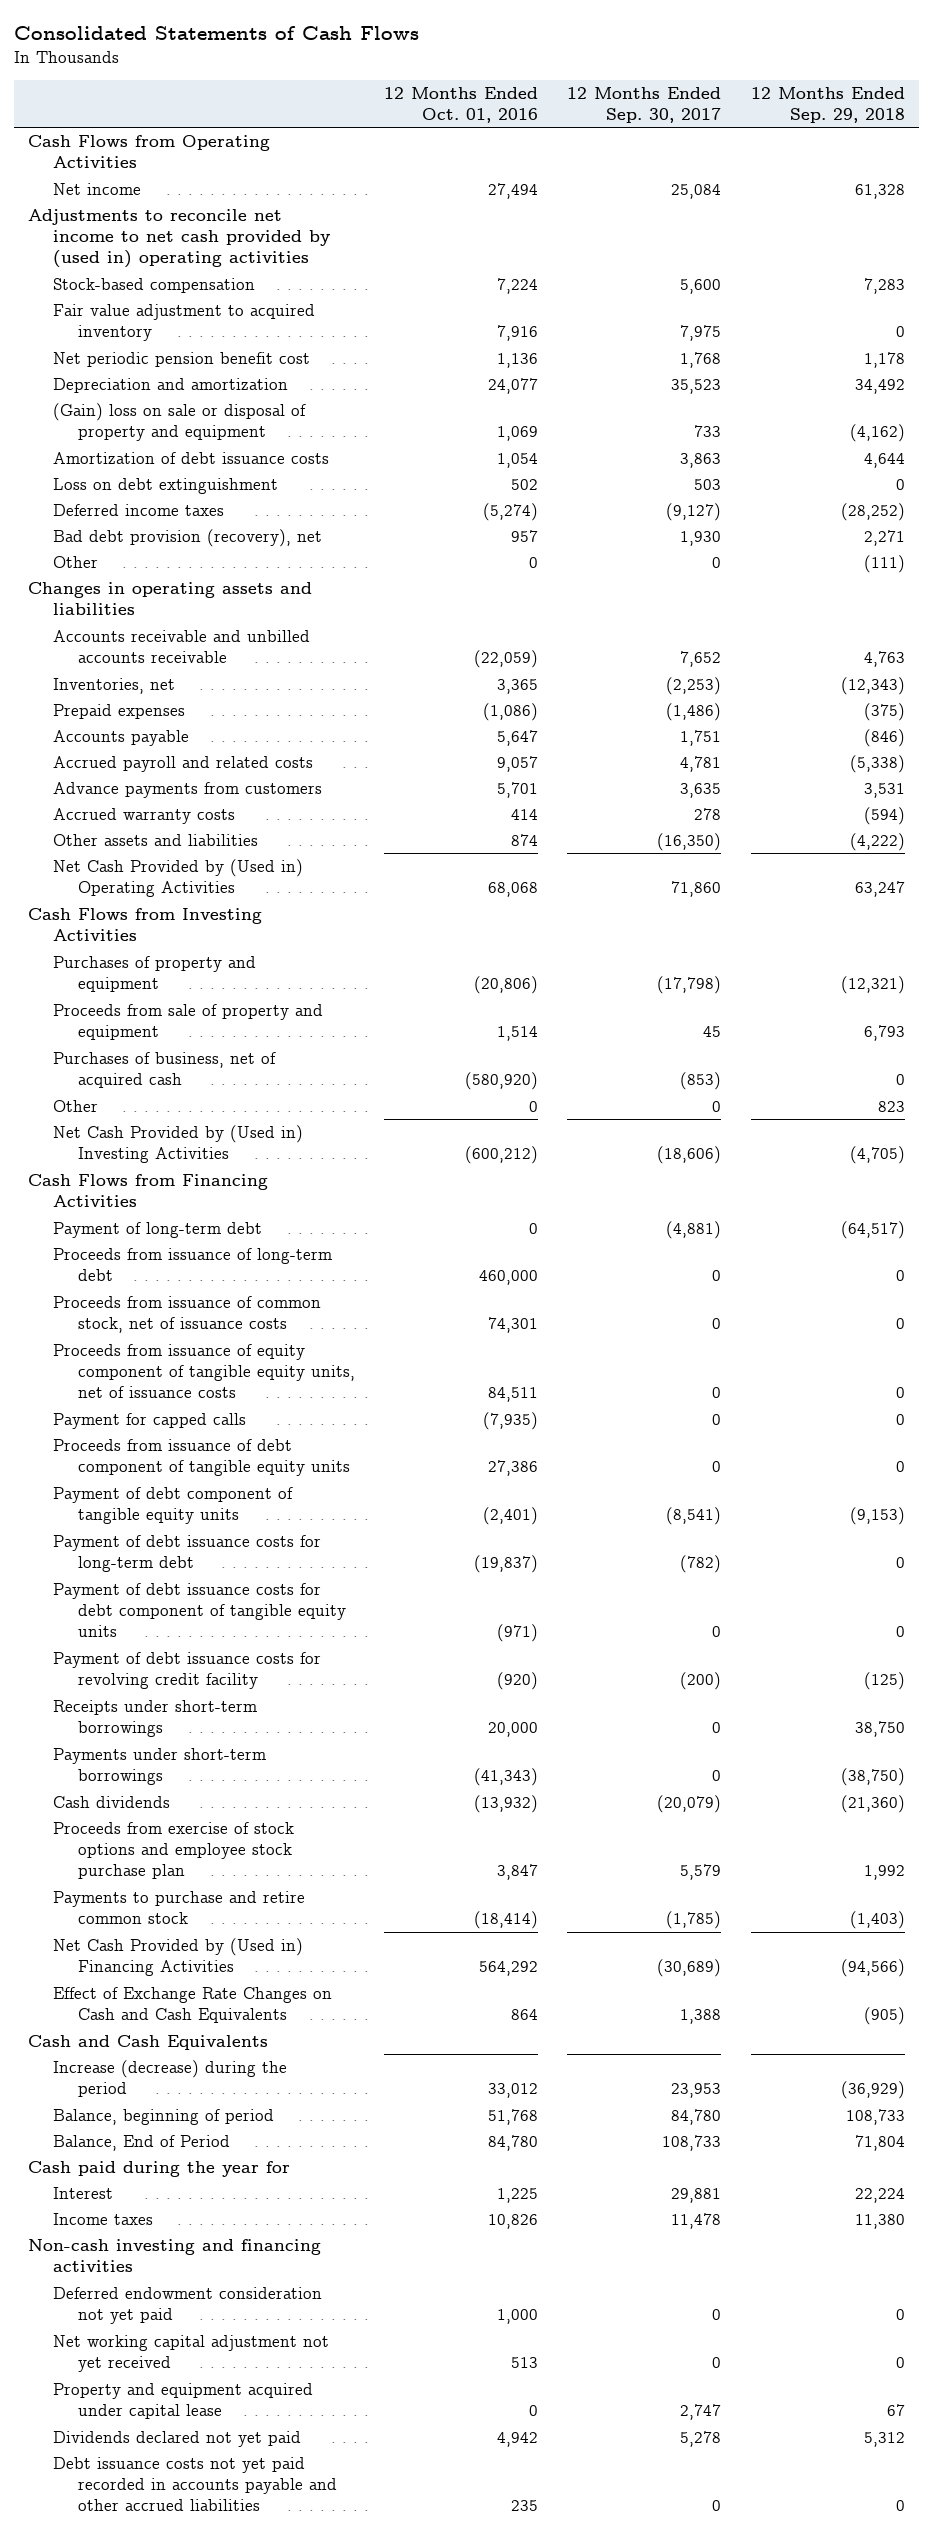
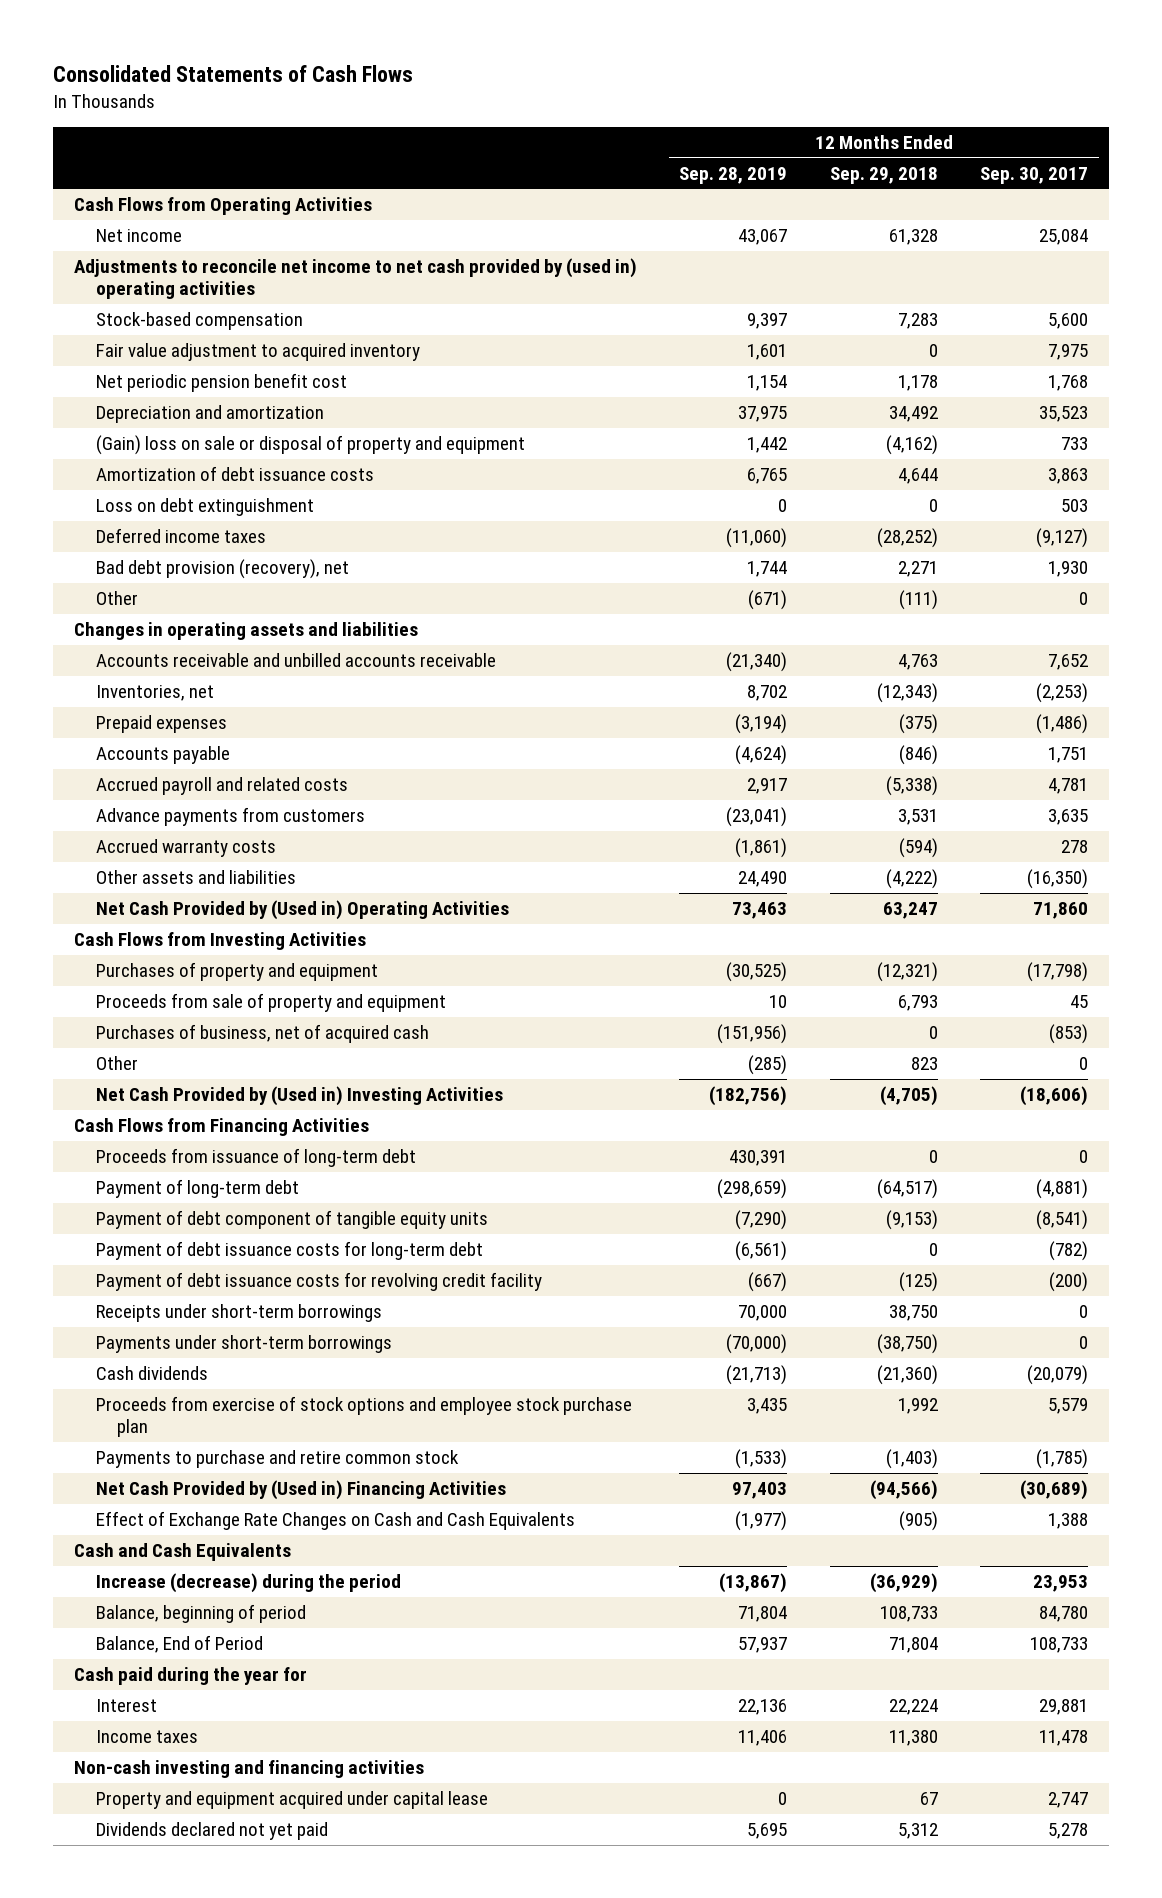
[383,86,538,123] 12 Months Ended Oct. 01, 2016 -> none
none -> [679,166,788,184] Sep. 28, 2019
[52,1296,321,1334] Proceeds from issuance of common stock, net of issuance costs -> none
[52,1344,355,1399] Proceeds from issuance of equity component of tangible equity units, net of issuance costs -> none
[52,1413,246,1430] Payment for capped calls -> none
[52,1439,350,1477] Proceeds from issuance of debt component of tangible equity units -> none
[52,1222,262,1239] Payment of long-term debt -> [95,1179,299,1199] Payment of long-term debt
[52,1583,346,1638] Payment of debt issuance costs for debt component of tangible equity units -> none
[52,2287,322,2325] Deferred endowment consideration not yet paid -> none
[52,2335,329,2373] Net working capital adjustment not yet received -> none
[52,2457,337,2512] Debt issuance costs not yet paid recorded in accounts payable and other accrued liabilities -> none

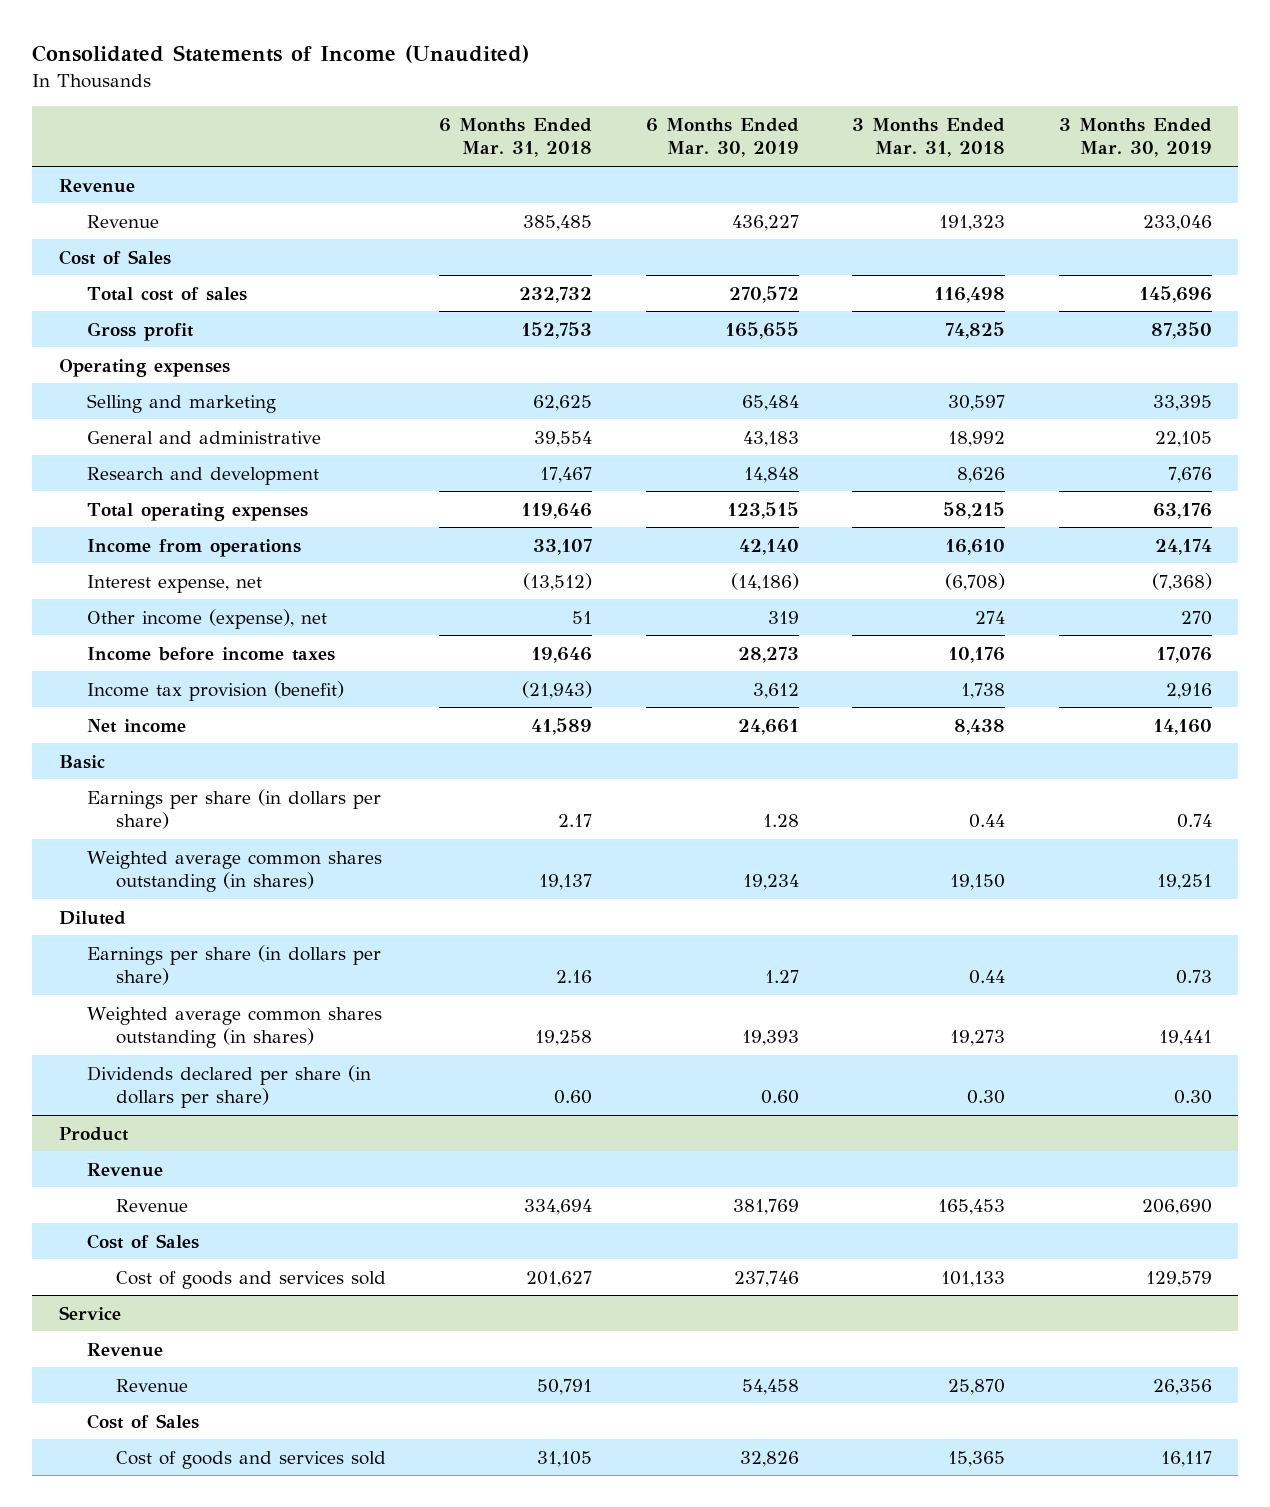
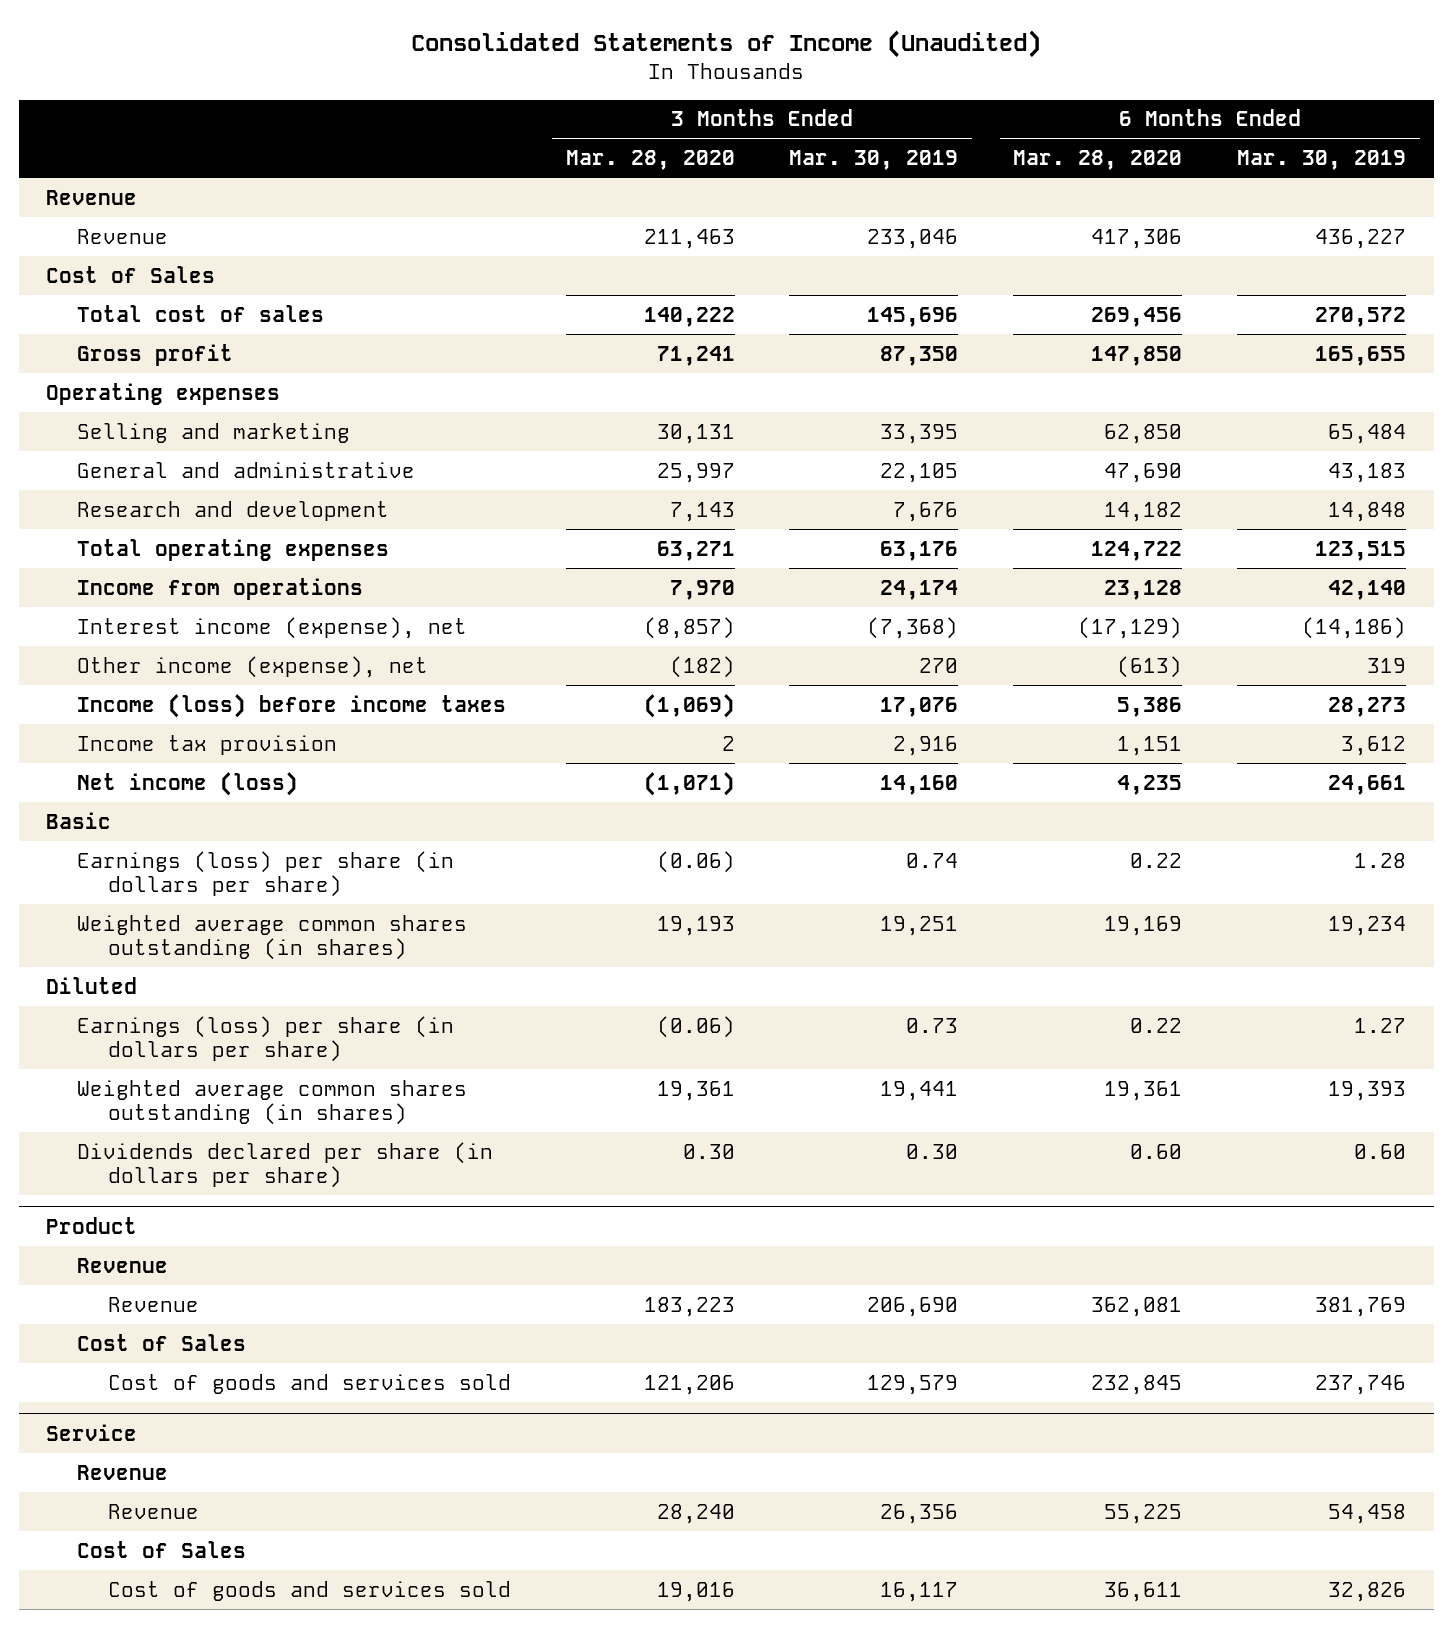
[439,117,593,158] 6 Months Ended Mar. 31, 2018 -> none
[852,117,1006,158] 3 Months Ended Mar. 31, 2018 -> none
none -> [565,150,735,171] Mar. 28, 2020
none -> [1013,150,1183,171] Mar. 28, 2020
[87,574,263,593] Interest expense, net -> [77,616,468,639] Interest income (expense), net
[87,646,336,661] Income before income taxes -> [77,693,507,718] Income (loss) before income taxes
[87,680,345,701] Income tax provision (benefit) -> [77,734,338,755] Income tax provision
[87,718,187,733] Net income -> [77,771,299,796] Net income (loss)
[87,788,382,830] Earnings per share (in dollars per share) -> [77,850,455,897] Earnings (loss) per share (in dollars per share)
[87,944,382,986] Earnings per share (in dollars per share) -> [77,1015,455,1062] Earnings (loss) per share (in dollars per share)

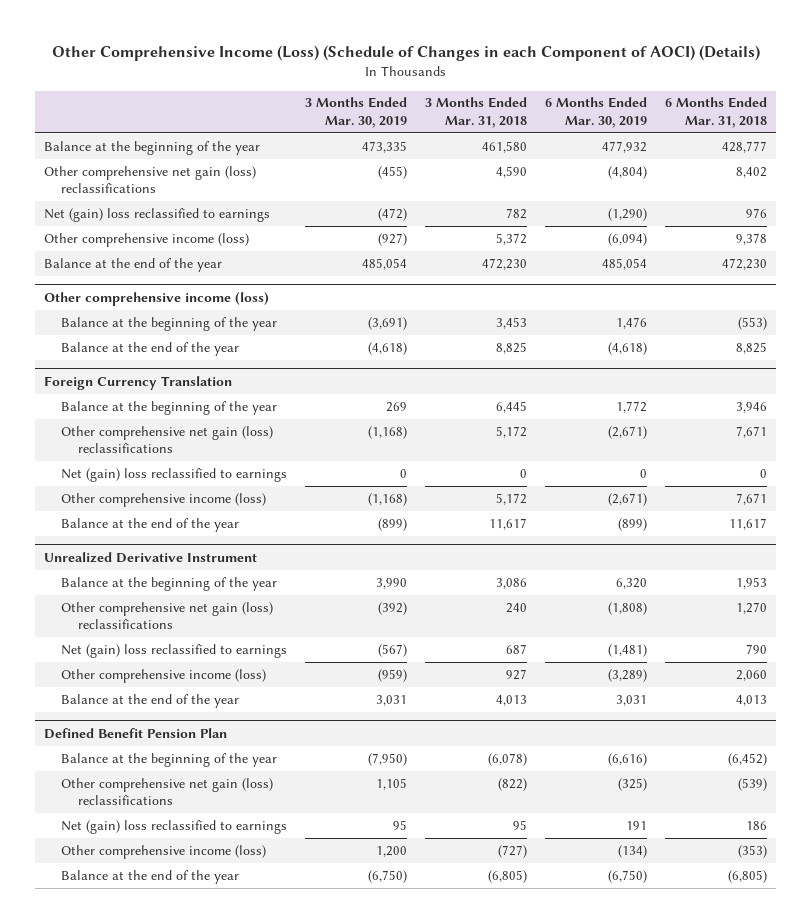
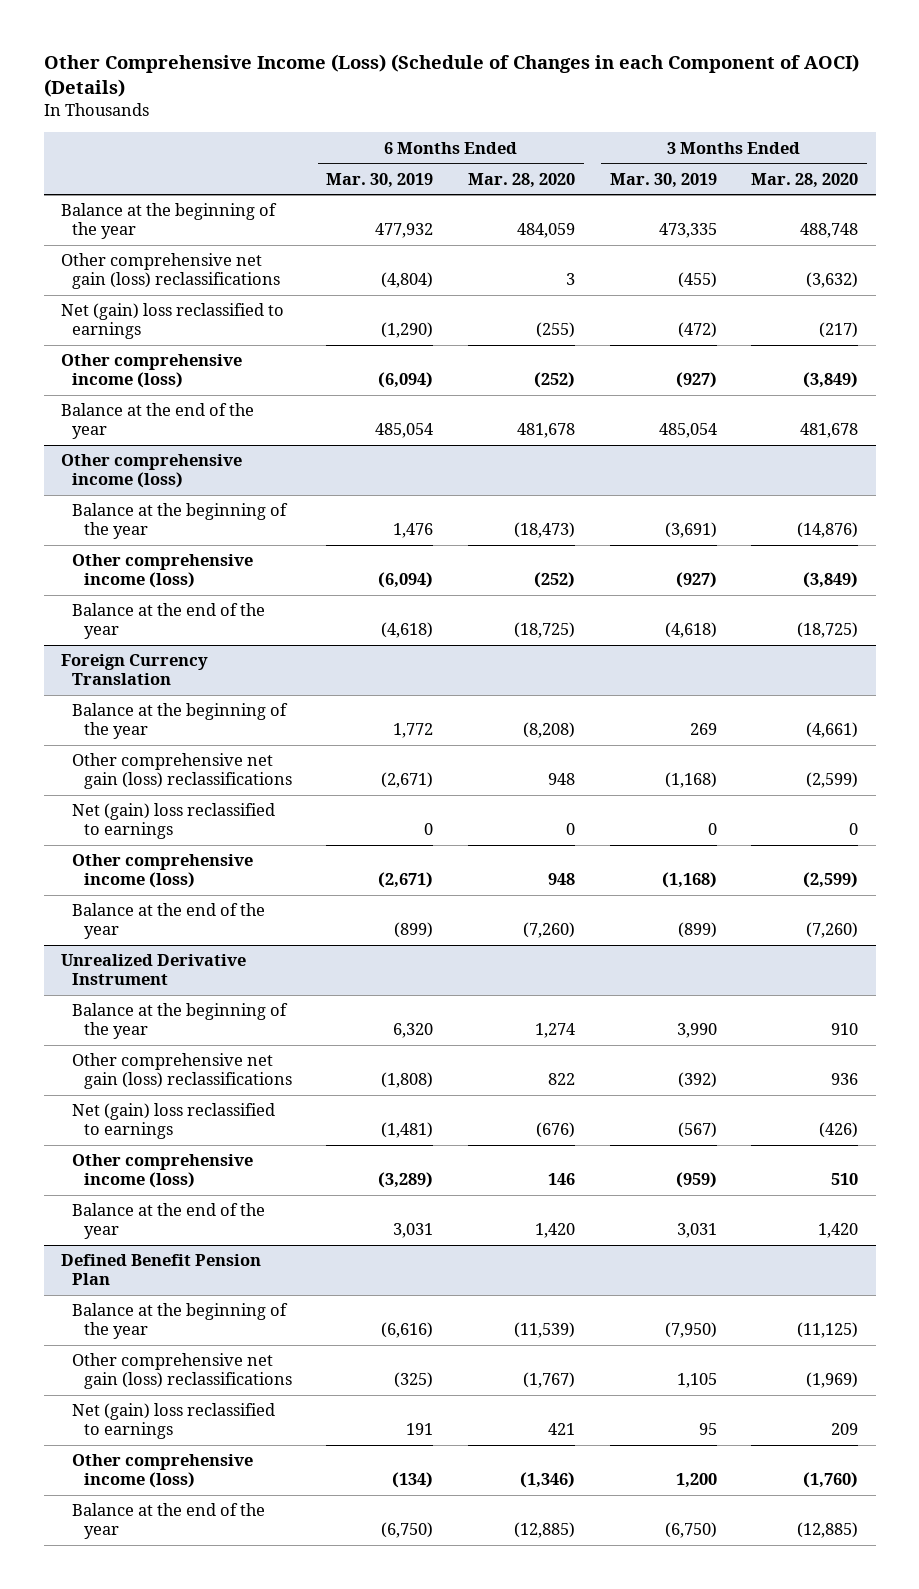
[425,97,528,128] 3 Months Ended Mar. 31, 2018 -> none
[665,97,768,128] 6 Months Ended Mar. 31, 2018 -> none
none -> [468,172,576,188] Mar. 28, 2020
none -> [751,172,859,188] Mar. 28, 2020
none -> [72,554,254,589] Other comprehensive income (loss)

